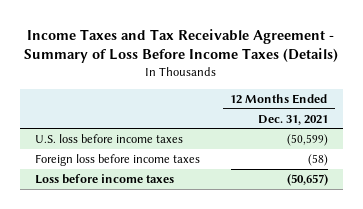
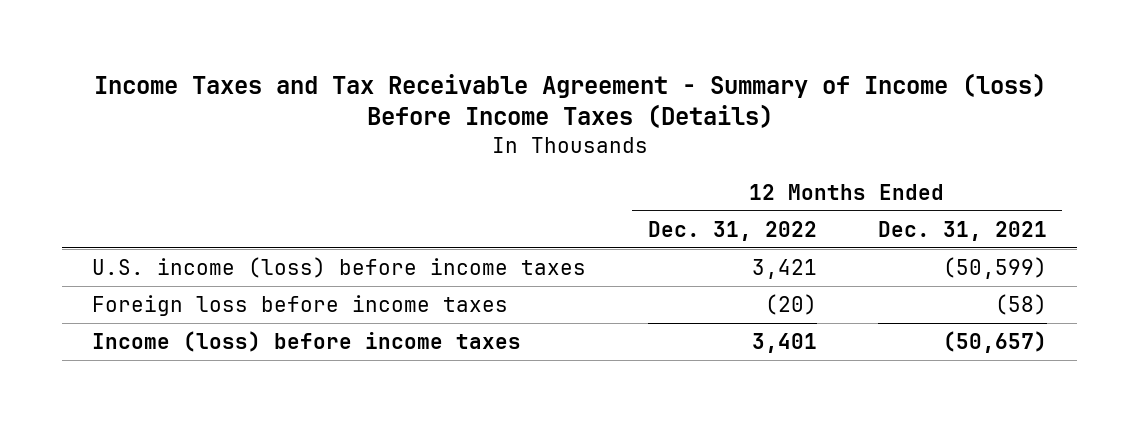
[24,28,339,64] Income Taxes and Tax Receivable Agreement - Summary of Loss Before Income Taxes (Details) -> [93,72,1046,129] Income Taxes and Tax Receivable Agreement - Summary of Income (loss) Before Income Taxes (Details)
none -> [647,220,817,241] Dec. 31, 2022
[35,133,184,143] U.S. loss before income taxes -> [92,257,587,279] U.S. income (loss) before income taxes
[35,173,175,184] Loss before income taxes -> [92,331,522,353] Income (loss) before income taxes

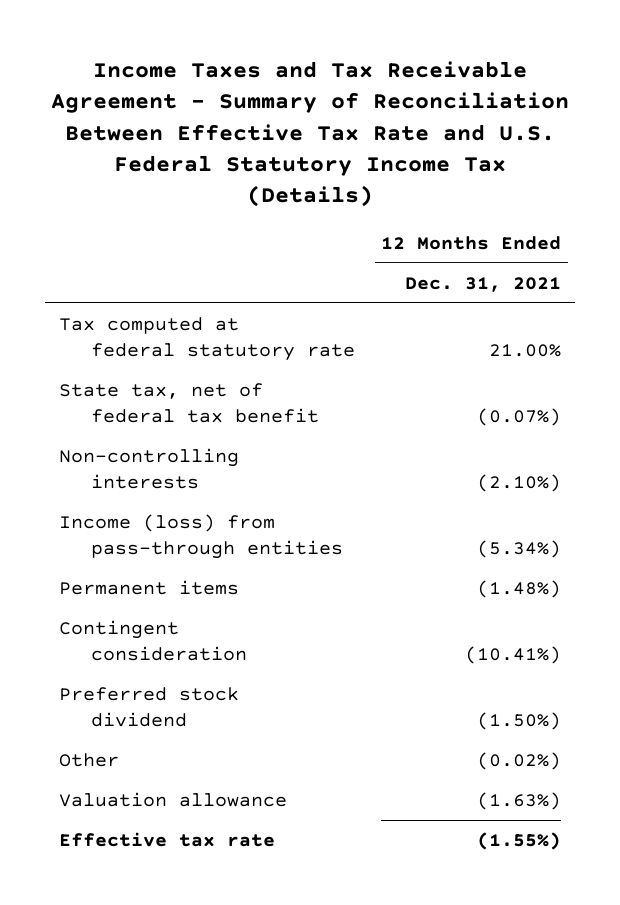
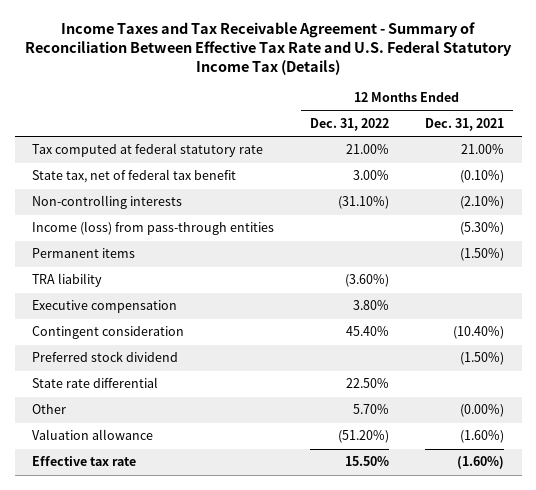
none -> [310,118,390,132] Dec. 31, 2022
[477,407,562,426] (0.07%) -> [459,170,504,184] (0.10%)
[477,539,562,558] (5.34%) -> [459,222,504,236] (5.30%)
[477,580,562,599] (1.48%) -> [459,248,504,262] (1.50%)
none -> [32,273,103,288] TRA liability
none -> [32,300,178,314] Executive compensation
[465,645,562,664] (10.41%) -> [452,326,504,340] (10.40%)
none -> [32,377,159,389] State rate differential
[477,752,562,771] (0.02%) -> [459,404,504,418] (0.00%)
[477,792,562,811] (1.63%) -> [459,430,504,444] (1.60%)
[477,832,562,851] (1.55%) -> [456,456,504,470] (1.60%)

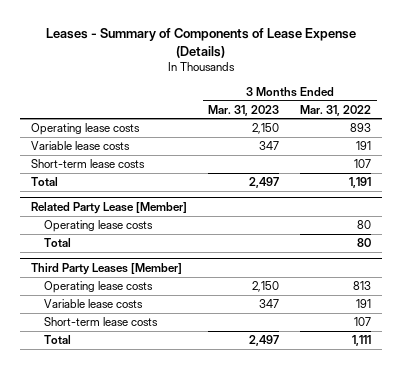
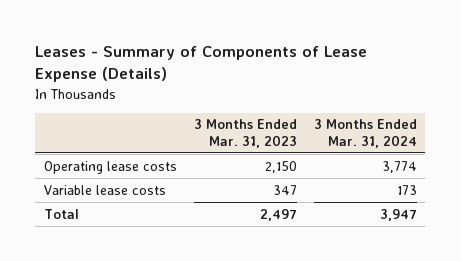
[300,104,372,116] Mar. 31, 2022 -> none
none -> [313,119,417,148] 3 Months Ended Mar. 31, 2024
[30,159,145,169] Short-term lease costs -> none
[30,201,187,214] Related Party Lease [Member] -> none
[43,220,153,233] Operating lease costs -> none
[43,238,71,248] Total -> none
[30,262,182,275] Third Party Leases [Member] -> none
[43,281,153,294] Operating lease costs -> none
[43,299,143,309] Variable lease costs -> none
[43,317,158,327] Short-term lease costs -> none
[43,335,71,345] Total -> none

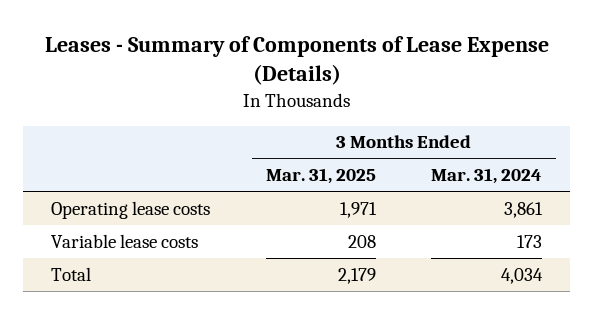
[193,119,297,148] 3 Months Ended Mar. 31, 2023 -> none
none -> [265,168,376,185] Mar. 31, 2025
[381,160,417,173] 3,774 -> [504,201,544,218] 3,861
[379,208,417,221] 3,947 -> [501,267,544,284] 4,034

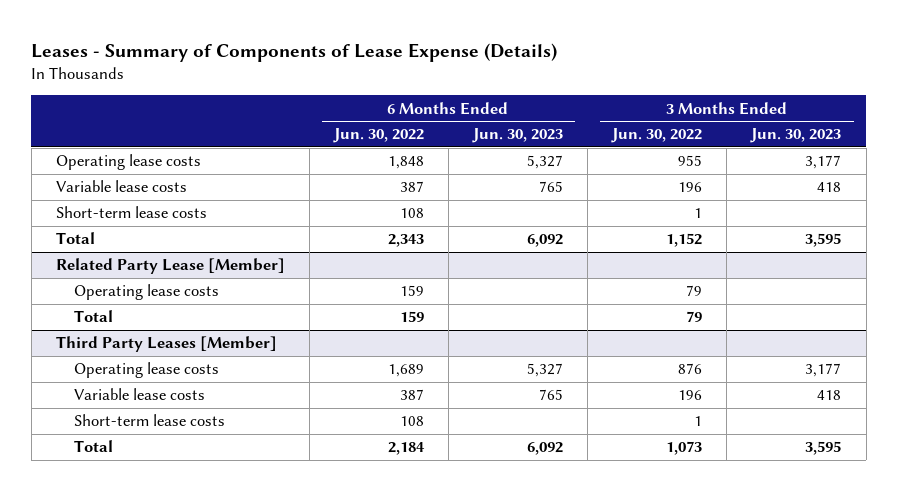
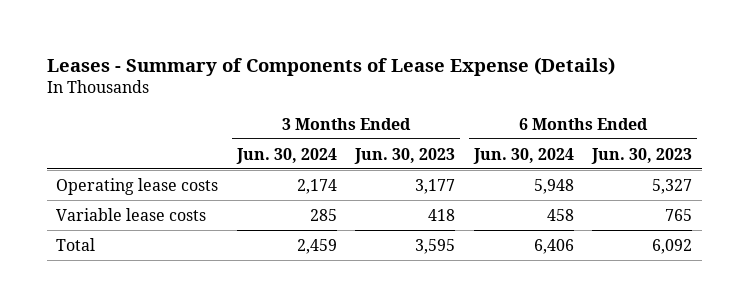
[332,128,424,144] Jun. 30, 2022 -> none
[611,128,703,144] Jun. 30, 2022 -> none
none -> [235,147,337,164] Jun. 30, 2024
none -> [472,147,574,164] Jun. 30, 2024
[55,206,207,219] Short-term lease costs -> none
[55,258,285,275] Related Party Lease [Member] -> none
[74,284,220,301] Operating lease costs -> none
[74,310,114,323] Total -> none
[55,336,277,353] Third Party Leases [Member] -> none
[74,362,220,379] Operating lease costs -> none
[74,388,206,401] Variable lease costs -> none
[74,414,226,427] Short-term lease costs -> none
[74,440,114,453] Total -> none

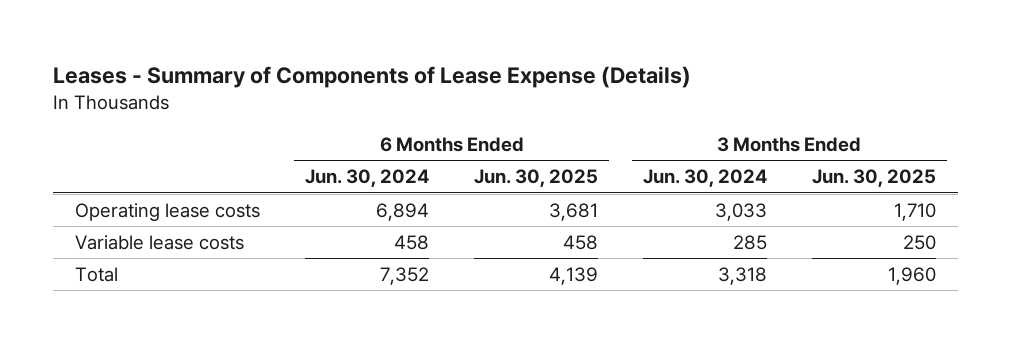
[354,147,456,164] Jun. 30, 2023 -> none
[591,147,693,164] Jun. 30, 2023 -> none
none -> [474,169,599,188] Jun. 30, 2025
none -> [811,169,936,188] Jun. 30, 2025
[296,178,337,194] 2,174 -> [715,202,768,221] 3,033
[533,178,574,194] 5,948 -> [376,202,430,221] 6,894
[296,238,337,254] 2,459 -> [718,266,768,285] 3,318
[533,238,574,254] 6,406 -> [380,266,430,285] 7,352

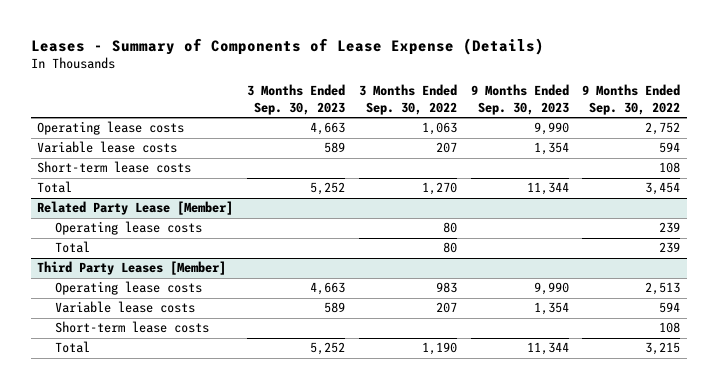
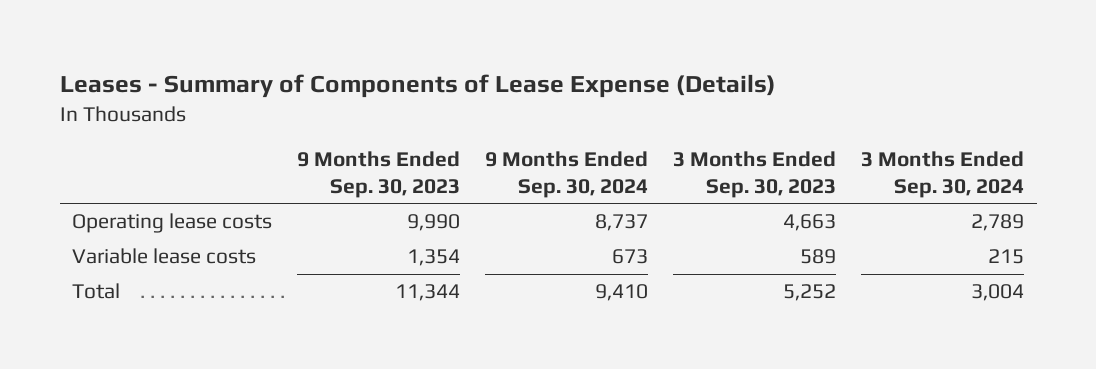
[358,84,457,115] 3 Months Ended Sep. 30, 2022 -> none
[582,84,681,115] 9 Months Ended Sep. 30, 2022 -> none
none -> [485,151,649,198] 9 Months Ended Sep. 30, 2024
none -> [861,151,1025,198] 3 Months Ended Sep. 30, 2024
[37,161,192,174] Short-term lease costs -> none
[37,201,234,216] Related Party Lease [Member] -> none
[55,221,203,236] Operating lease costs -> none
[55,241,91,254] Total -> none
[37,261,227,276] Third Party Leases [Member] -> none
[55,281,203,296] Operating lease costs -> none
[55,301,196,314] Variable lease costs -> none
[55,321,210,334] Short-term lease costs -> none
[55,341,91,354] Total -> none

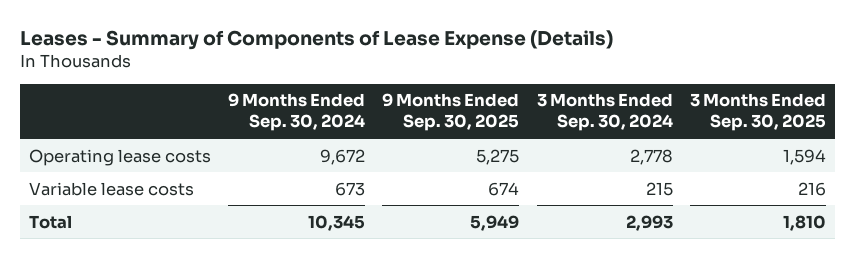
[297,151,461,198] 9 Months Ended Sep. 30, 2023 -> none
[673,151,837,198] 3 Months Ended Sep. 30, 2023 -> none
none -> [382,93,520,132] 9 Months Ended Sep. 30, 2025
none -> [690,93,827,132] 3 Months Ended Sep. 30, 2025
[595,214,649,232] 8,737 -> [319,148,365,165] 9,672
[971,214,1025,232] 2,789 -> [629,148,673,165] 2,778
[595,284,649,302] 9,410 -> [307,214,365,231] 10,345
[971,284,1025,302] 3,004 -> [625,214,673,231] 2,993

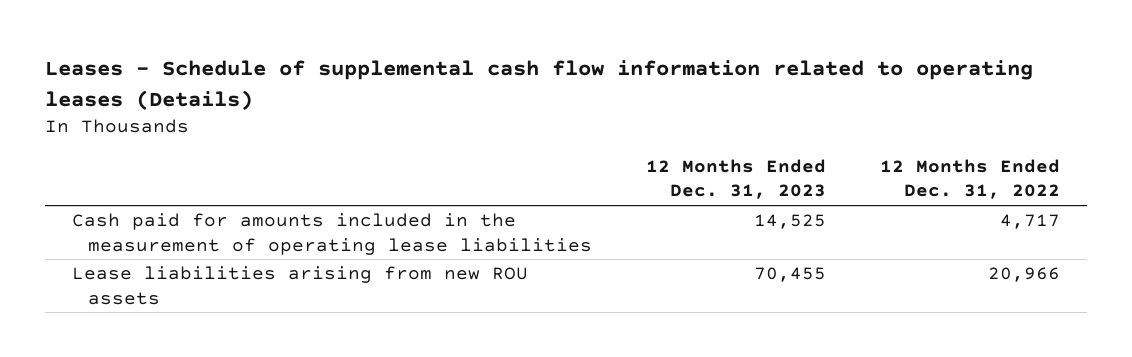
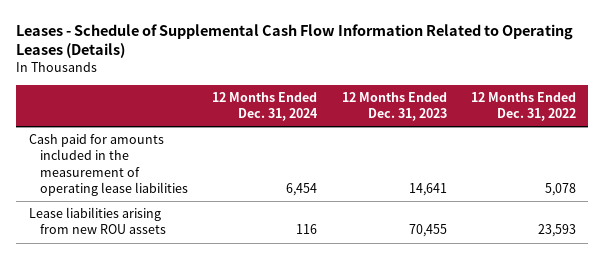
[44,60,1033,110] Leases - Schedule of supplemental cash flow information related to operating leases (Details) -> [16,23,574,59] Leases - Schedule of Supplemental Cash Flow Information Related to Operating Leases (Details)
none -> [212,92,319,122] 12 Months Ended Dec. 31, 2024
[753,214,826,230] 14,525 -> [408,182,447,196] 14,641
[999,214,1060,230] 4,717 -> [545,182,577,196] 5,078
[987,267,1060,283] 20,966 -> [538,224,577,238] 23,593

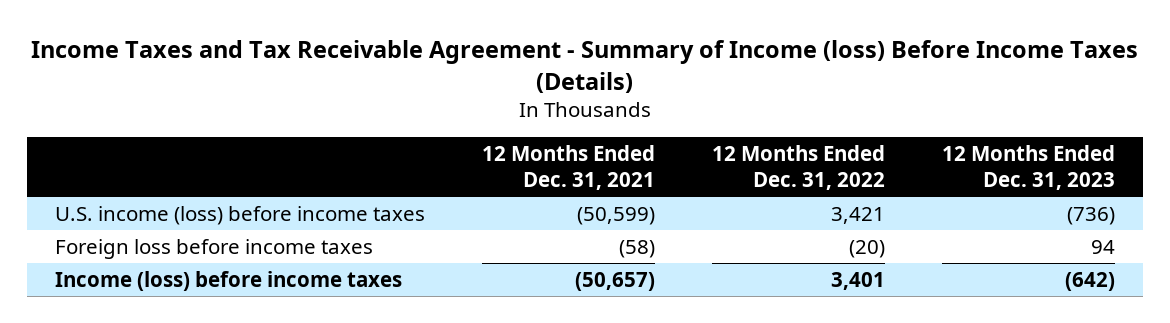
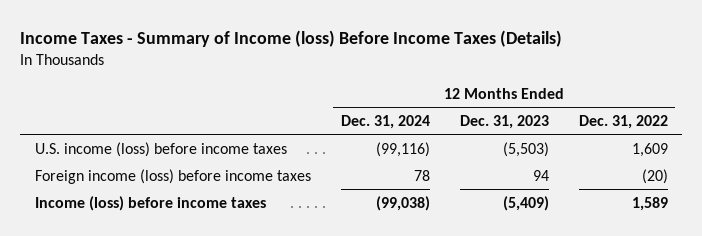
[31,40,1139,93] Income Taxes and Tax Receivable Agreement - Summary of Income (loss) Before Income Taxes (Details) -> [19,29,562,47] Income Taxes - Summary of Income (loss) Before Income Taxes (Details)
[482,145,656,190] 12 Months Ended Dec. 31, 2021 -> none
none -> [340,114,430,129] Dec. 31, 2024
[831,206,886,224] 3,421 -> [631,142,668,157] 1,609
[1067,206,1116,225] (736) -> [502,141,549,157] (5,503)
[55,238,374,259] Foreign loss before income taxes -> [34,168,311,184] Foreign income (loss) before income taxes
[831,271,886,290] 3,401 -> [631,196,668,211] 1,589
[1065,271,1116,291] (642) -> [502,195,549,211] (5,409)

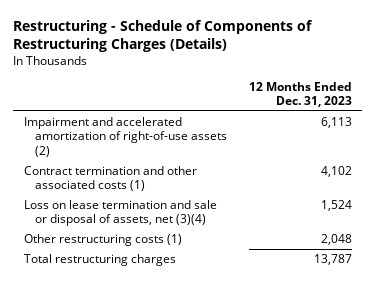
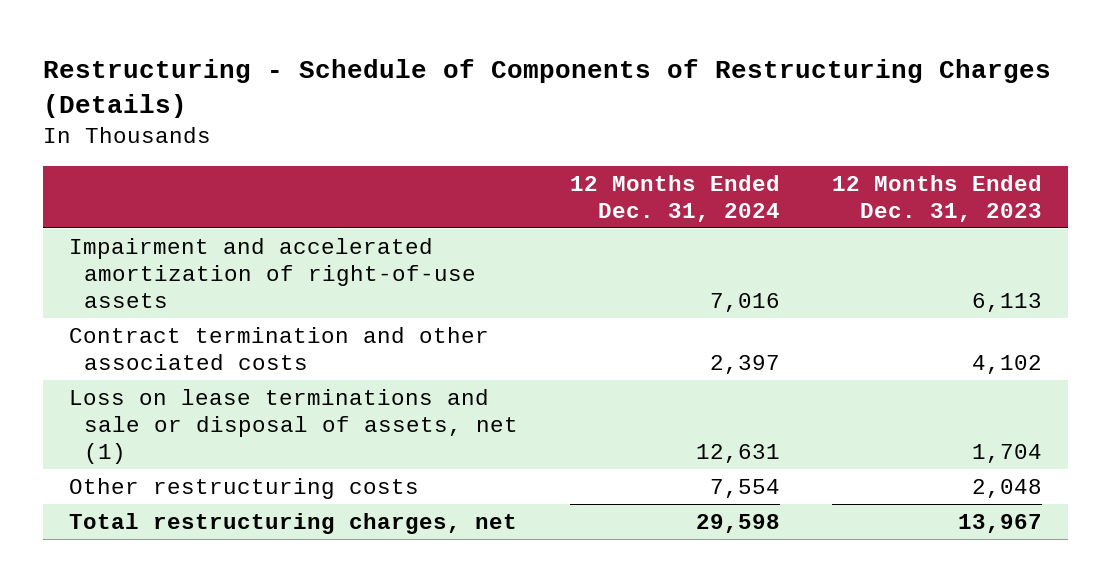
none -> [570,174,781,222] 12 Months Ended Dec. 31, 2024
[24,116,227,157] Impairment and accelerated amortization of right-of-use assets (2) -> [68,237,477,309] Impairment and accelerated amortization of right-of-use assets
[24,165,198,192] Contract termination and other associated costs (1) -> [68,326,489,370] Contract termination and other associated costs
[24,199,218,227] Loss on lease termination and sale or disposal of assets, net (3)(4) -> [68,388,519,465] Loss on lease terminations and sale or disposal of assets, net (1)
[320,199,352,211] 1,524 -> [972,444,1043,464] 1,704
[24,233,183,246] Other restructuring costs (1) -> [68,477,419,499] Other restructuring costs
[24,253,177,266] Total restructuring charges -> [68,512,517,534] Total restructuring charges, net
[313,253,352,265] 13,787 -> [958,513,1043,533] 13,967

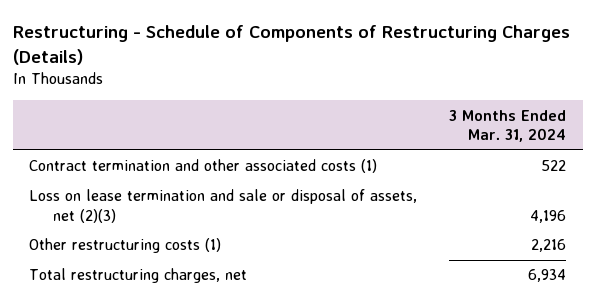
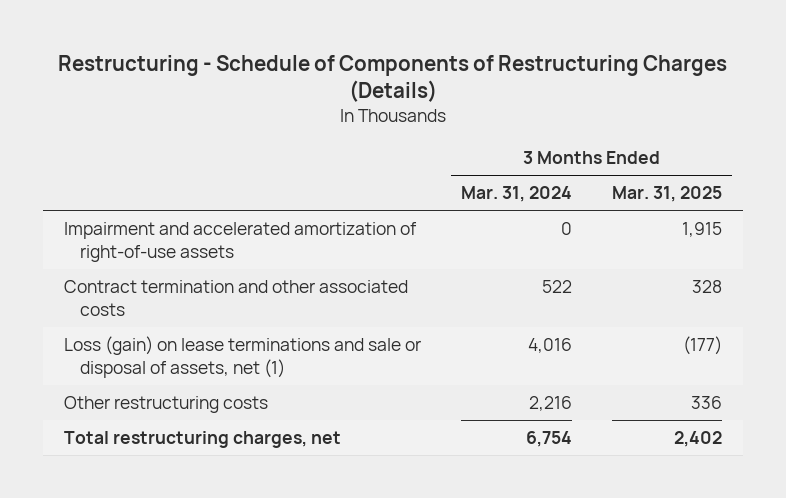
none -> [612,186,723,203] Mar. 31, 2025
none -> [63,222,417,262] Impairment and accelerated amortization of right-of-use assets
[29,159,378,174] Contract termination and other associated costs (1) -> [63,280,408,316] Contract termination and other associated costs
[29,189,418,223] Loss on lease termination and sale or disposal of assets, net (2)(3) -> [63,336,421,378] Loss (gain) on lease terminations and sale or disposal of assets, net (1)
[530,209,567,223] 4,196 -> [528,338,573,354] 4,016
[29,238,222,254] Other restructuring costs (1) -> [63,396,268,414] Other restructuring costs
[528,269,567,283] 6,934 -> [526,431,573,448] 6,754

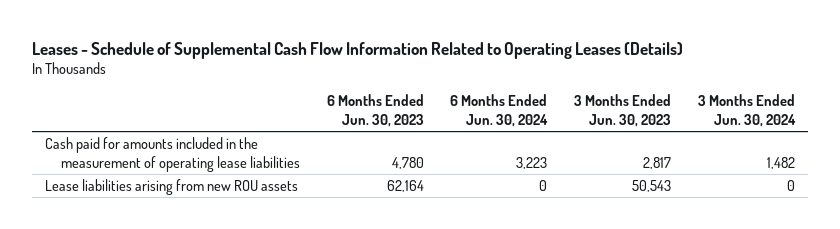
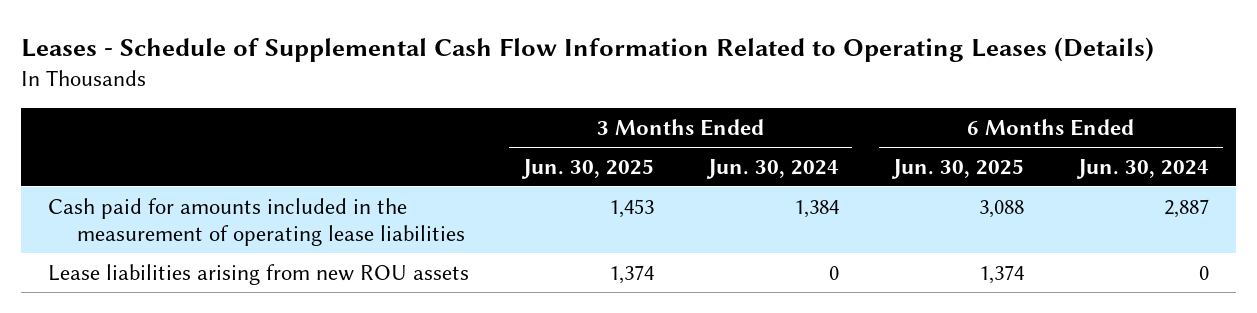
[326,94,424,127] 6 Months Ended Jun. 30, 2023 -> none
[573,94,671,127] 3 Months Ended Jun. 30, 2023 -> none
none -> [520,158,654,179] Jun. 30, 2025
none -> [891,158,1025,179] Jun. 30, 2025
[516,156,548,169] 3,223 -> [1164,198,1210,218] 2,887
[766,156,795,169] 1,482 -> [793,199,839,218] 1,384

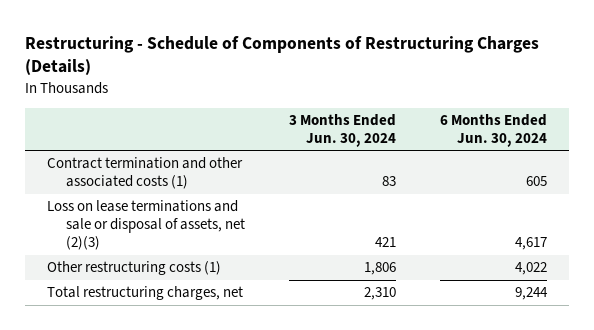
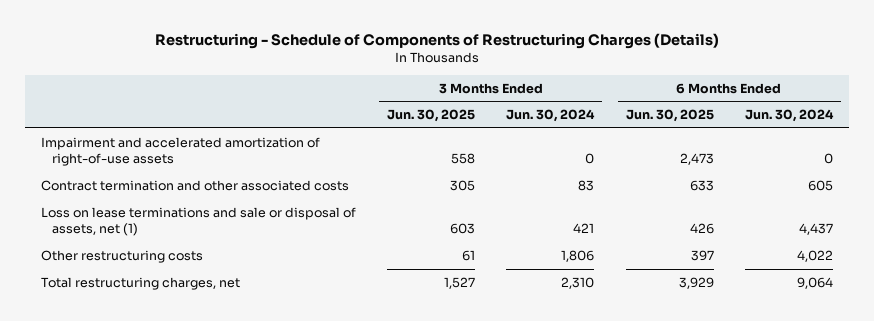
none -> [387,109,476,123] Jun. 30, 2025
none -> [625,109,714,123] Jun. 30, 2025
none -> [40,136,320,167] Impairment and accelerated amortization of right-of-use assets
[47,157,244,190] Contract termination and other associated costs (1) -> [40,179,349,191] Contract termination and other associated costs
[47,200,246,251] Loss on lease terminations and sale or disposal of assets, net (2)(3) -> [40,206,356,237] Loss on lease terminations and sale or disposal of assets, net (1)
[515,237,548,251] 4,617 -> [799,223,834,236] 4,437
[47,261,222,276] Other restructuring costs (1) -> [40,249,203,263] Other restructuring costs
[515,287,549,301] 9,244 -> [797,276,834,289] 9,064

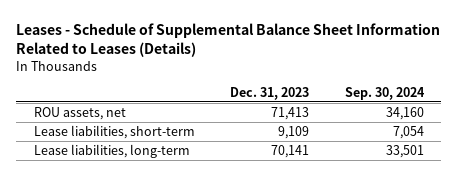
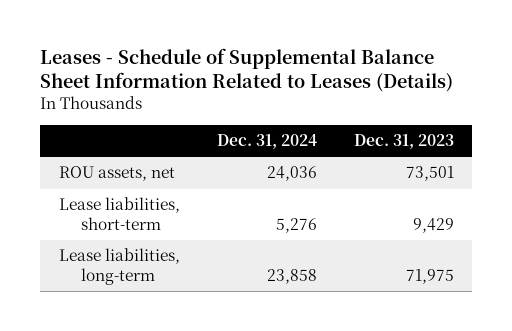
[344,86,425,100] Sep. 30, 2024 -> none
none -> [216,134,317,150] Dec. 31, 2024
[271,106,310,120] 71,413 -> [405,166,454,182] 73,501
[278,125,310,139] 9,109 -> [412,218,454,234] 9,429
[271,144,310,158] 70,141 -> [405,269,454,285] 71,975

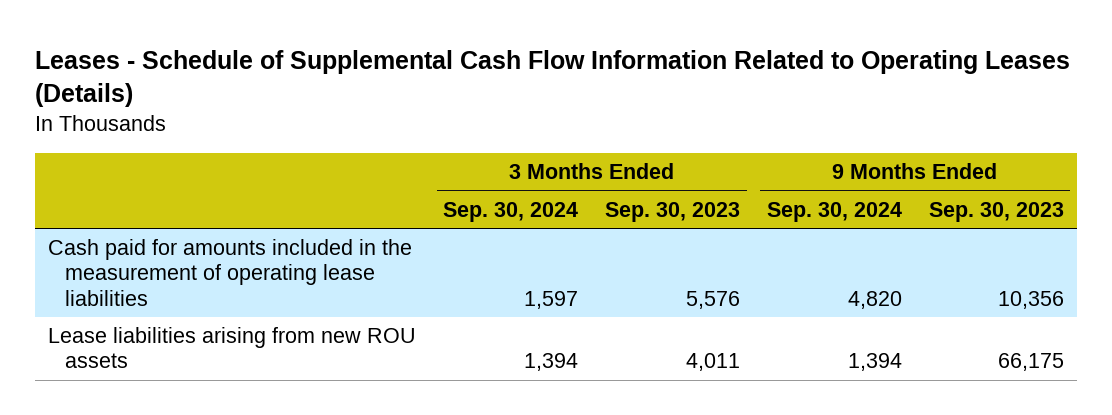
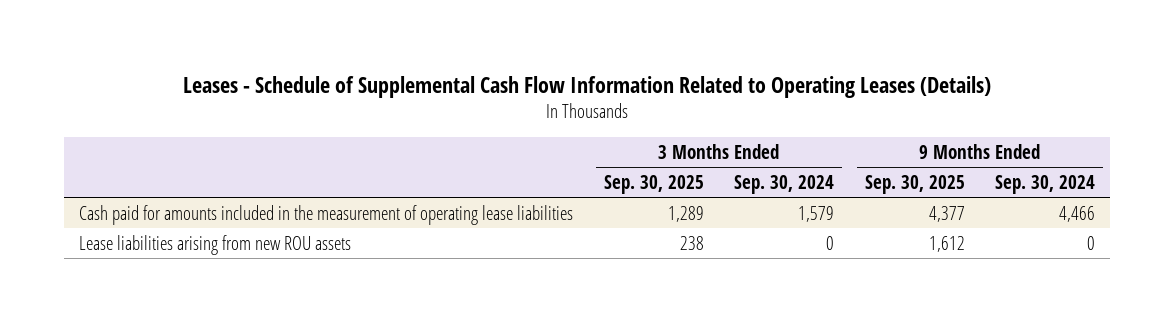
[605,201,741,222] Sep. 30, 2023 -> none
[928,201,1064,222] Sep. 30, 2023 -> none
none -> [603,174,704,194] Sep. 30, 2025
none -> [864,174,965,194] Sep. 30, 2025
[524,290,579,309] 1,597 -> [798,205,835,222] 1,579
[847,290,902,309] 4,820 -> [1058,205,1095,222] 4,466
[524,353,579,372] 1,394 -> [826,235,835,250] 0
[847,353,902,372] 1,394 -> [1086,235,1095,250] 0

